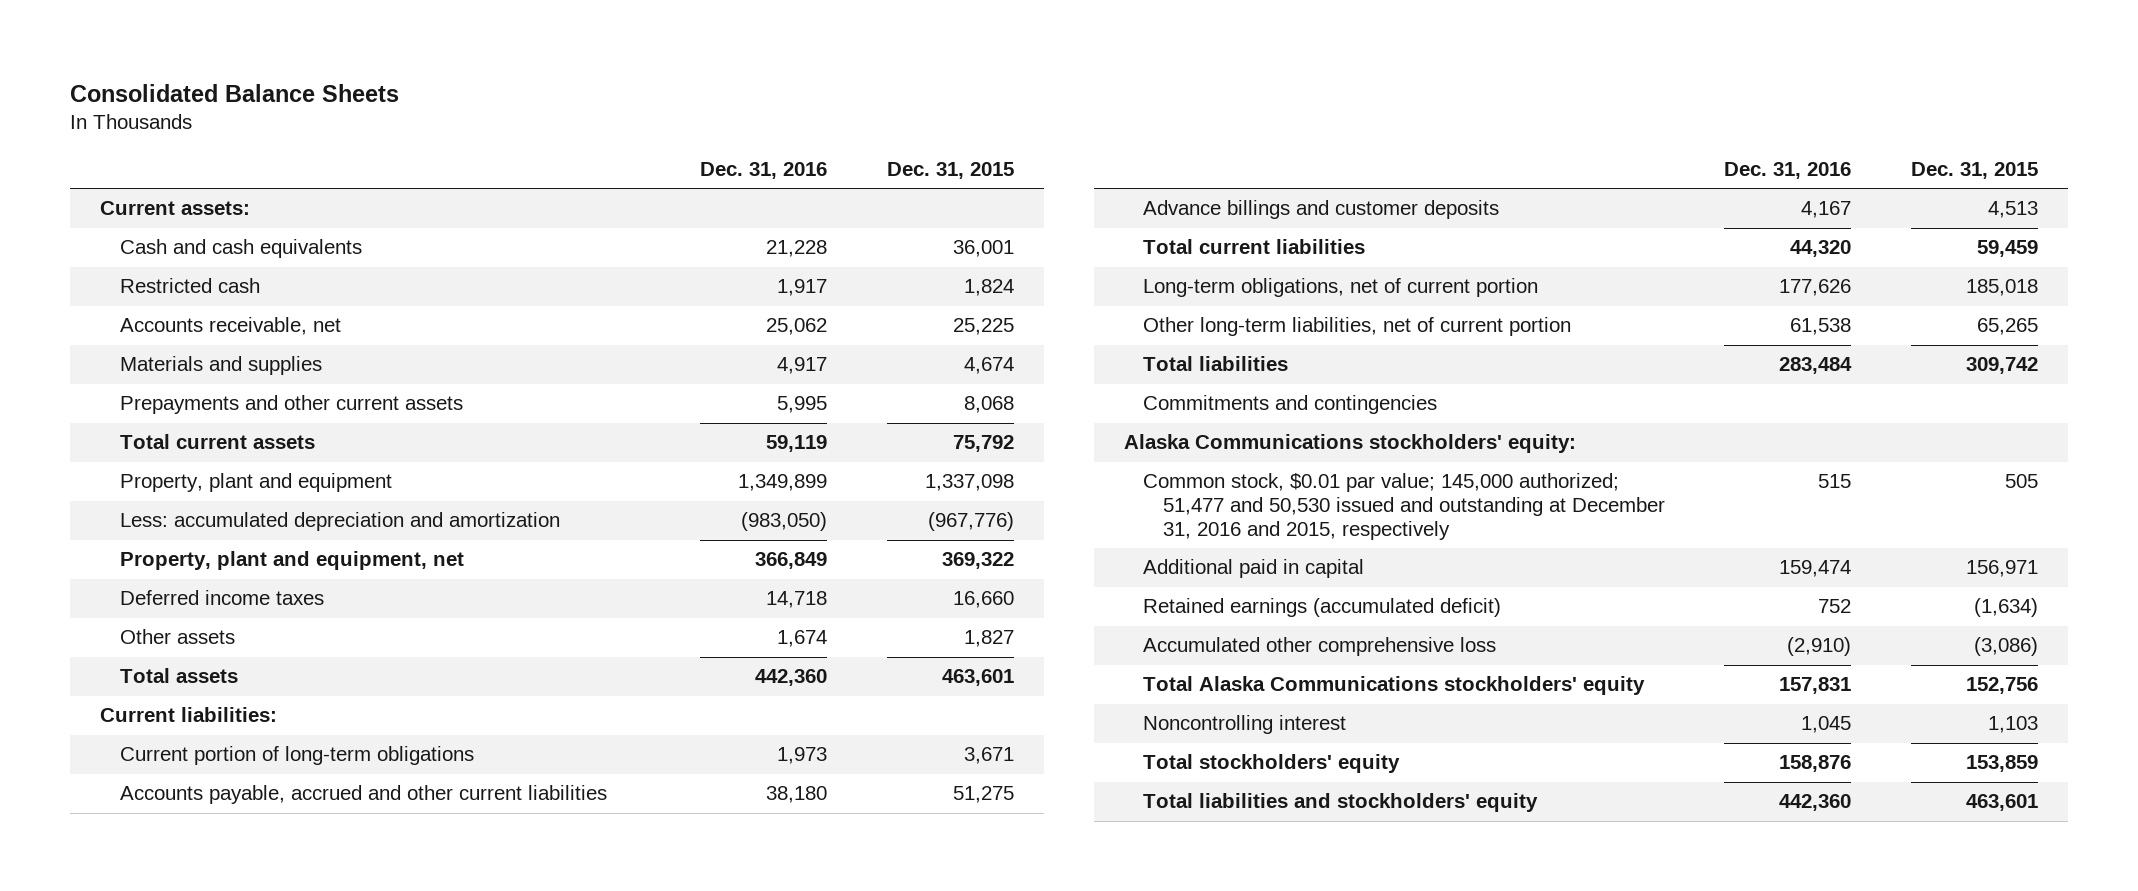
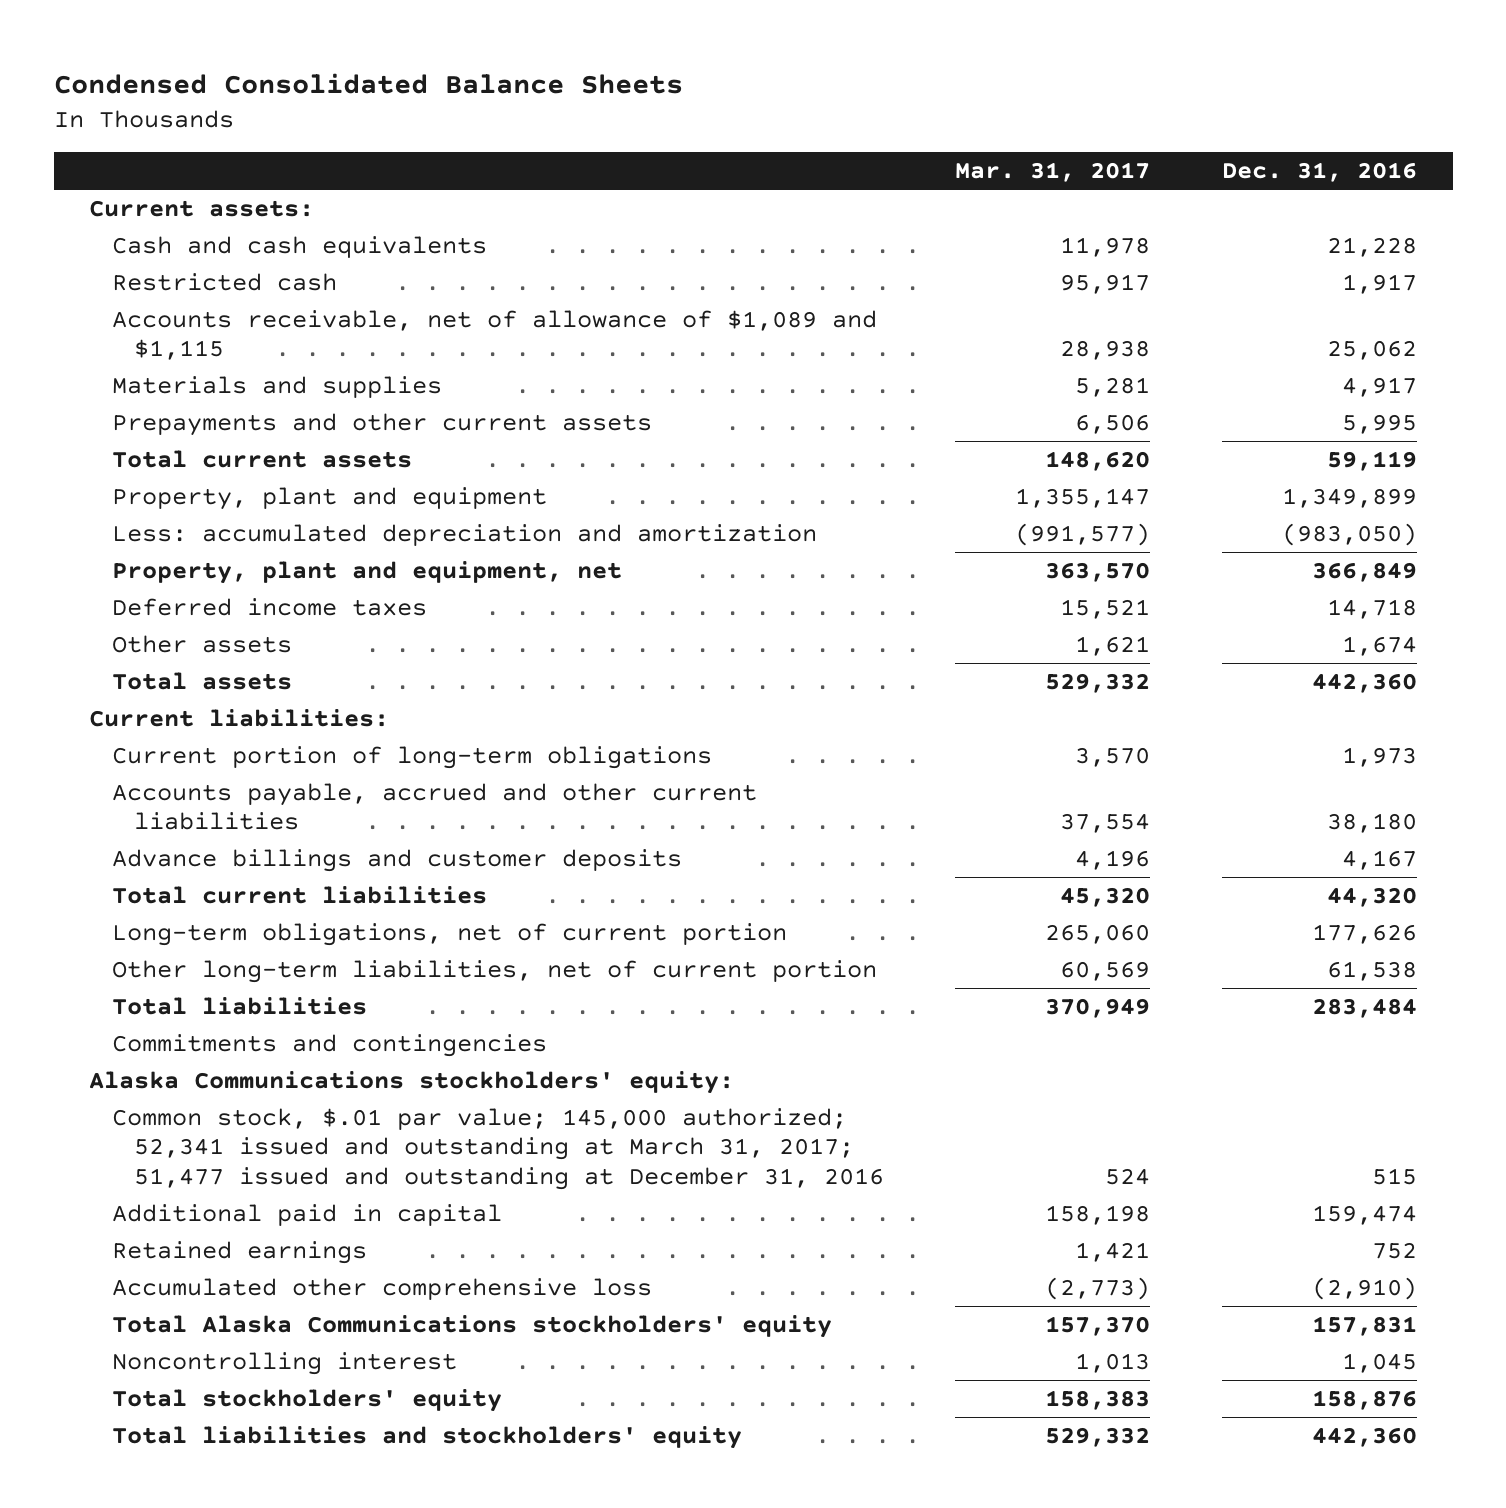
[70,83,400,102] Consolidated Balance Sheets -> [53,72,683,94] Condensed Consolidated Balance Sheets
[886,161,1014,179] Dec. 31, 2015 -> none
none -> [955,162,1151,183] Mar. 31, 2017
[119,317,341,336] Accounts receivable, net -> [111,309,877,361] Accounts receivable, net of allowance of $1,089 and $1,115
[1143,473,1665,540] Common stock, $0.01 par value; 145,000 authorized; 51,477 and 50,530 issued and outstanding at December 31, 2016 and 2015, respectively -> [111,1107,885,1191] Common stock, $.01 par value; 145,000 authorized; 52,341 issued and outstanding at March 31, 2017; 51,477 issued and outstanding at December 31, 2016
[1143,598,1502,618] Retained earnings (accumulated deficit) -> [111,1240,367,1264] Retained earnings

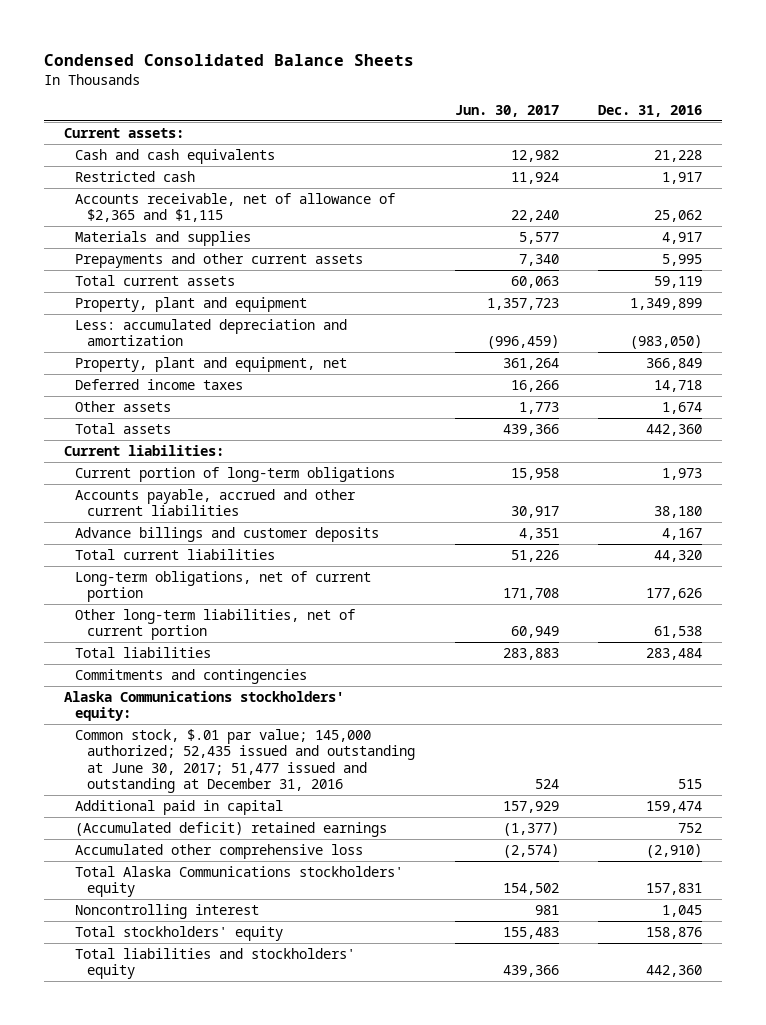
[955,162,1151,183] Mar. 31, 2017 -> none
none -> [454,105,559,118] Jun. 30, 2017
[111,309,877,361] Accounts receivable, net of allowance of $1,089 and $1,115 -> [75,192,396,223] Accounts receivable, net of allowance of $2,365 and $1,115
[111,1107,885,1191] Common stock, $.01 par value; 145,000 authorized; 52,341 issued and outstanding at March 31, 2017; 51,477 issued and outstanding at December 31, 2016 -> [75,728,416,794] Common stock, $.01 par value; 145,000 authorized; 52,435 issued and outstanding at June 30, 2017; 51,477 issued and outstanding at December 31, 2016
[111,1240,367,1264] Retained earnings -> [75,821,388,837] (Accumulated deficit) retained earnings

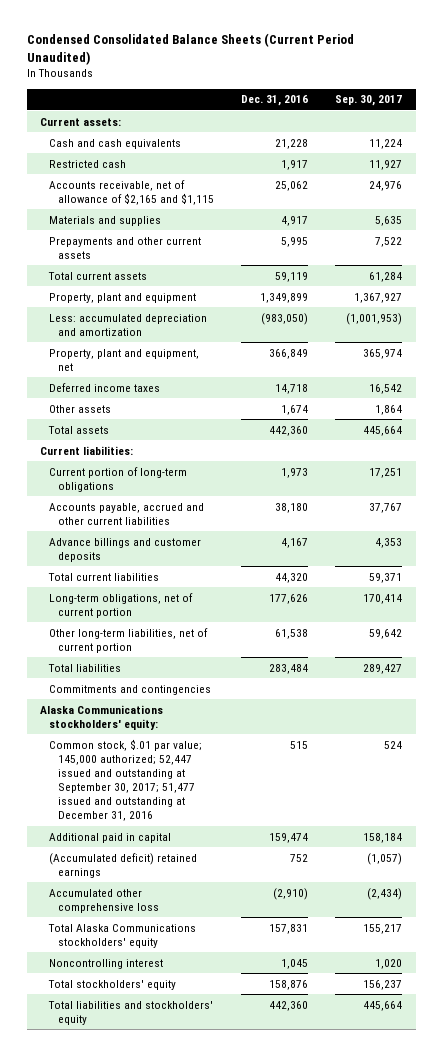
[43,53,414,66] Condensed Consolidated Balance Sheets -> [26,33,354,66] Condensed Consolidated Balance Sheets (Current Period Unaudited)
[454,105,559,118] Jun. 30, 2017 -> none
none -> [335,95,403,107] Sep. 30, 2017
[75,192,396,223] Accounts receivable, net of allowance of $2,365 and $1,115 -> [49,179,214,205] Accounts receivable, net of allowance of $2,165 and $1,115
[75,728,416,794] Common stock, $.01 par value; 145,000 authorized; 52,435 issued and outstanding at June 30, 2017; 51,477 issued and outstanding at December 31, 2016 -> [49,738,203,822] Common stock, $.01 par value; 145,000 authorized; 52,447 issued and outstanding at September 30, 2017; 51,477 issued and outstanding at December 31, 2016

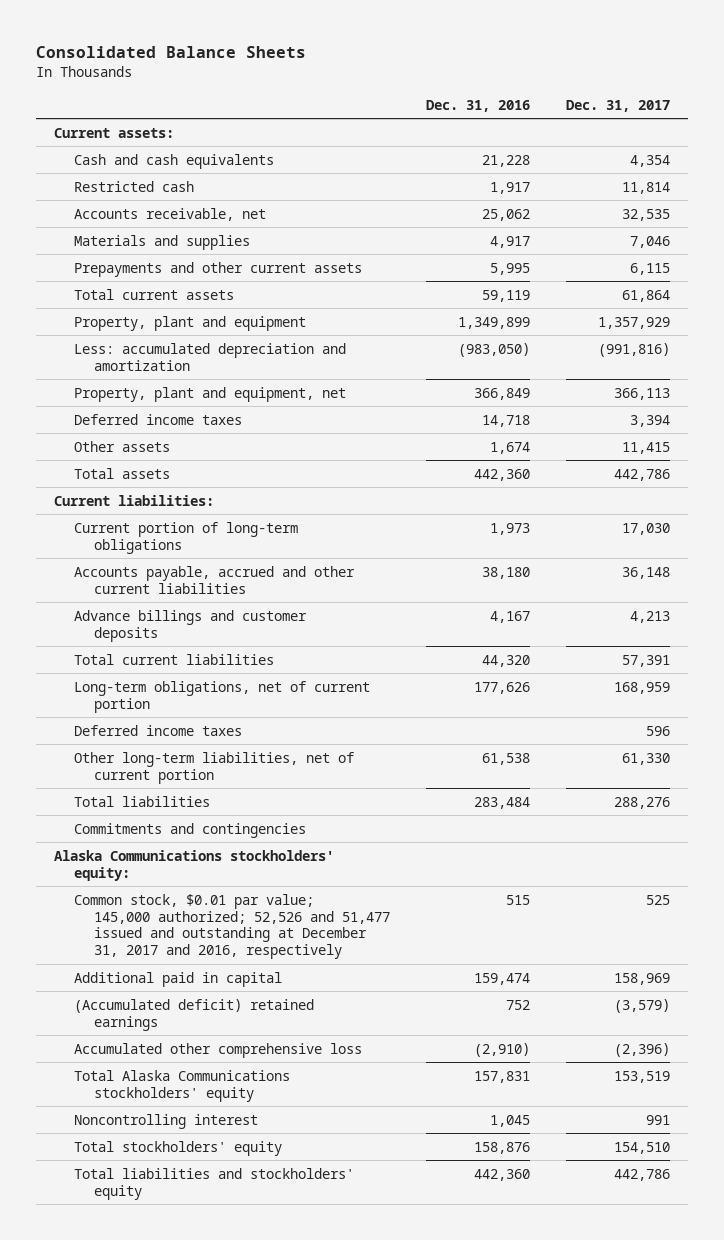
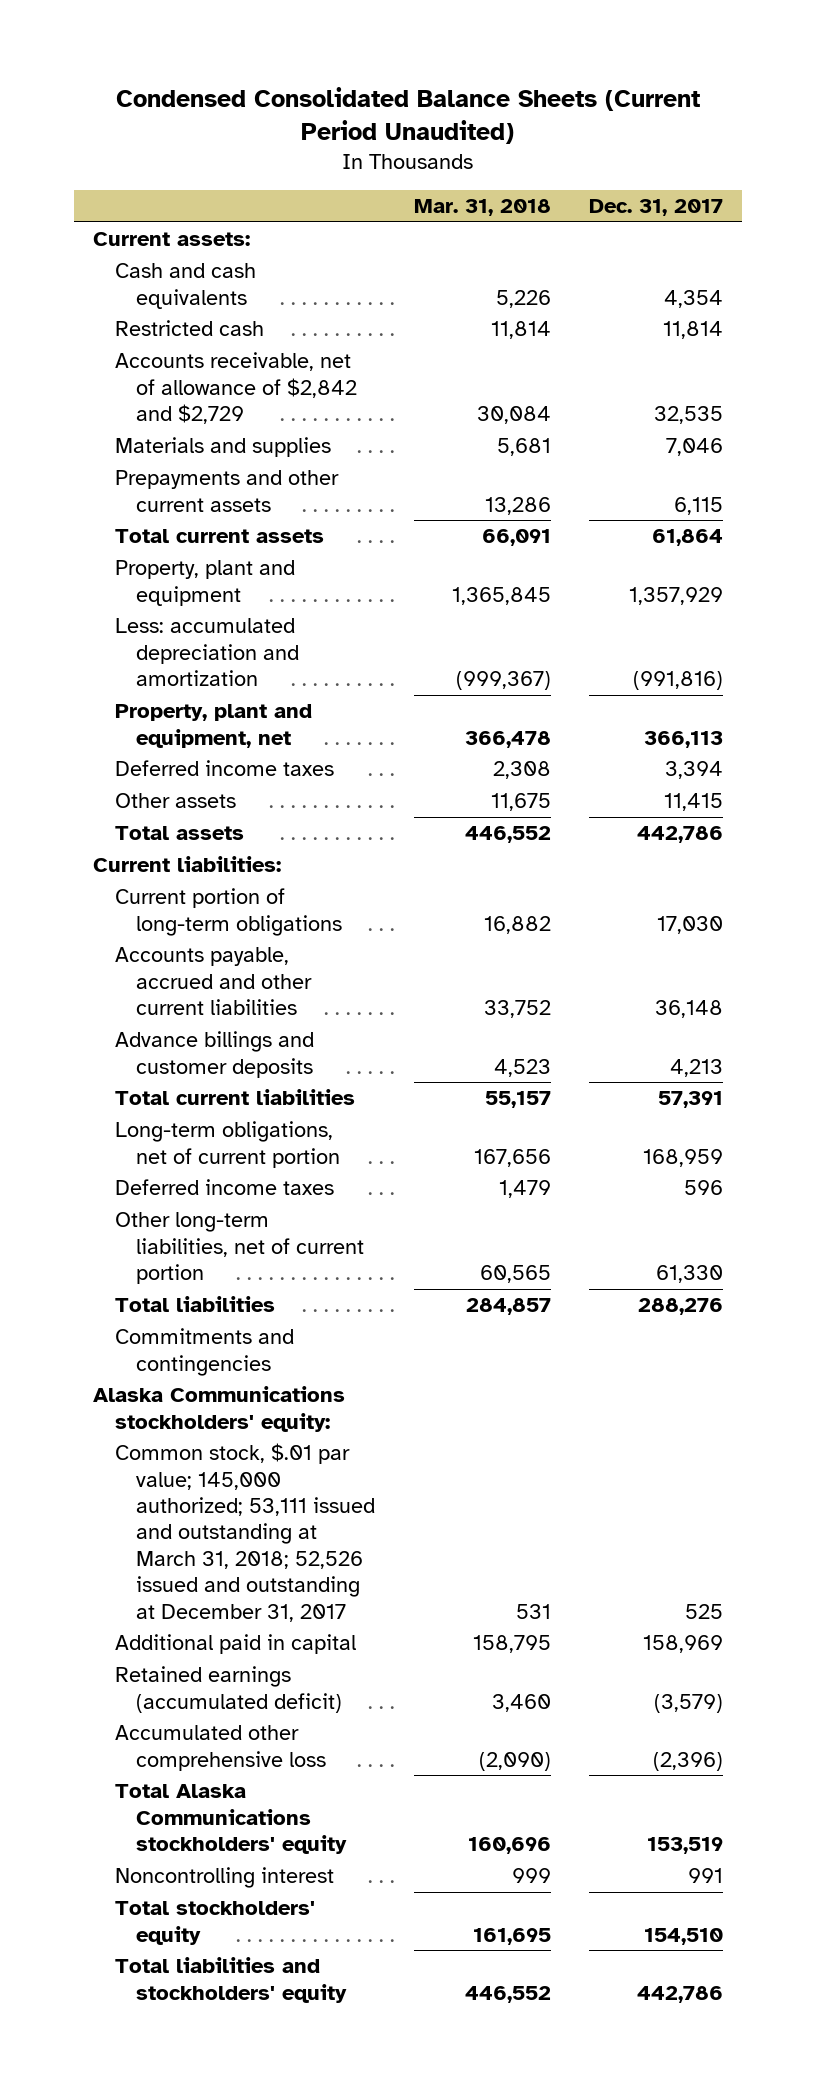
[35,45,306,58] Consolidated Balance Sheets -> [116,87,701,145] Condensed Consolidated Balance Sheets (Current Period Unaudited)
[426,99,531,112] Dec. 31, 2016 -> none
none -> [413,199,551,217] Mar. 31, 2018
[74,207,267,221] Accounts receivable, net -> [114,352,358,425] Accounts receivable, net of allowance of $2,842 and $2,729
[74,893,391,960] Common stock, $0.01 par value; 145,000 authorized; 52,526 and 51,477 issued and outstanding at December 31, 2017 and 2016, respectively -> [114,1443,376,1622] Common stock, $.01 par value; 145,000 authorized; 53,111 issued and outstanding at March 31, 2018; 52,526 issued and outstanding at December 31, 2017
[74,998,315,1031] (Accumulated deficit) retained earnings -> [114,1666,343,1713] Retained earnings (accumulated deficit)

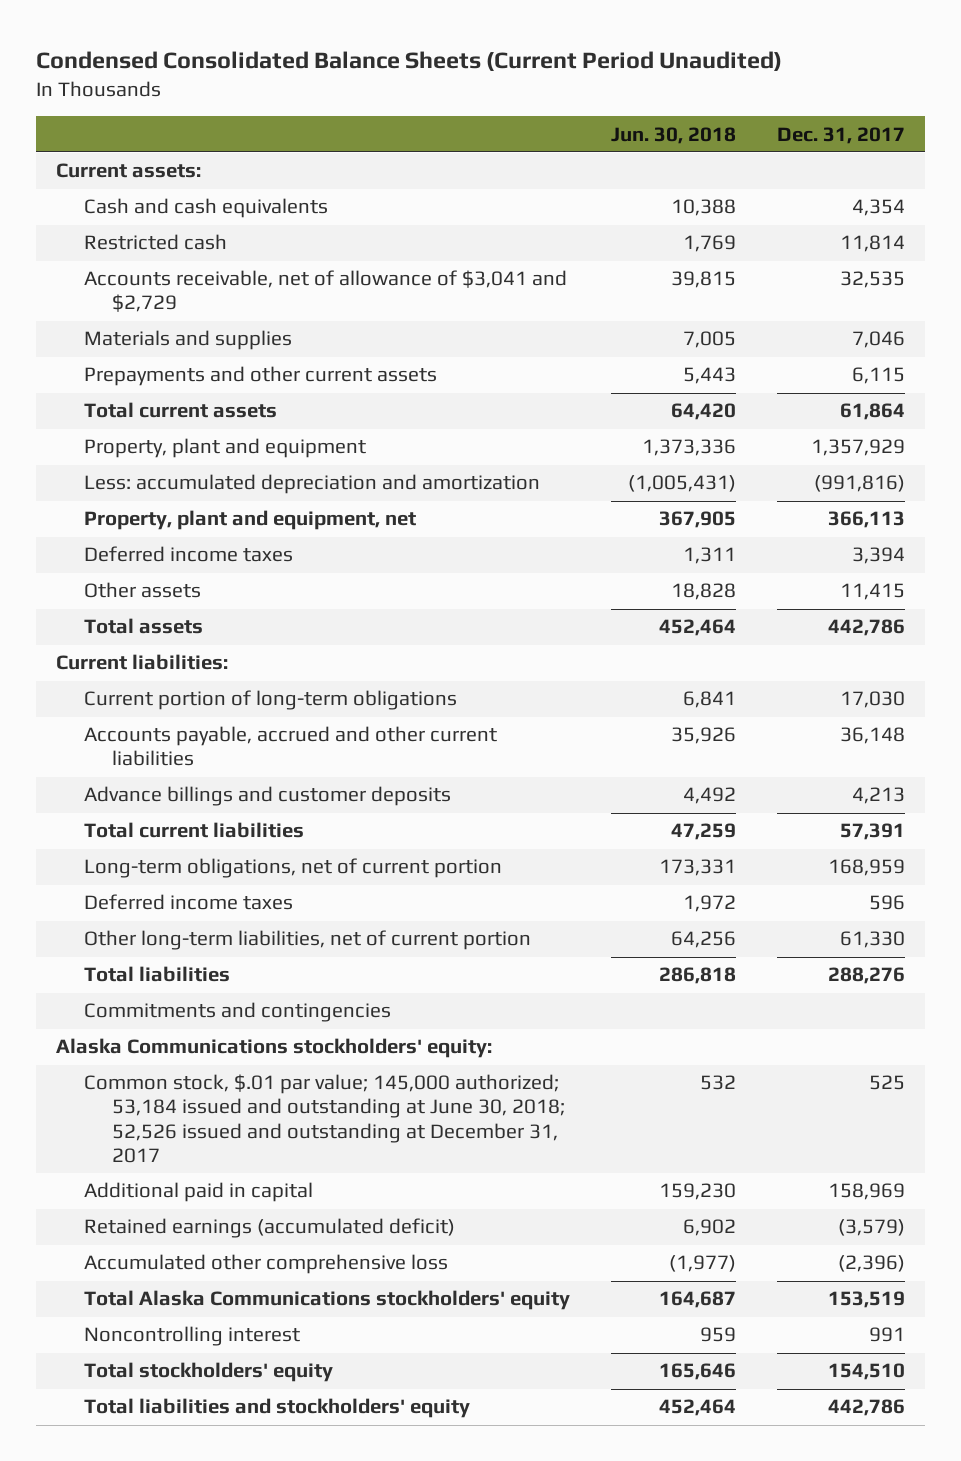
[413,199,551,217] Mar. 31, 2018 -> none
none -> [611,126,737,144] Jun. 30, 2018
[114,352,358,425] Accounts receivable, net of allowance of $2,842 and $2,729 -> [84,270,568,313] Accounts receivable, net of allowance of $3,041 and $2,729
[114,1443,376,1622] Common stock, $.01 par value; 145,000 authorized; 53,111 issued and outstanding at March 31, 2018; 52,526 issued and outstanding at December 31, 2017 -> [84,1074,566,1163] Common stock, $.01 par value; 145,000 authorized; 53,184 issued and outstanding at June 30, 2018; 52,526 issued and outstanding at December 31, 2017

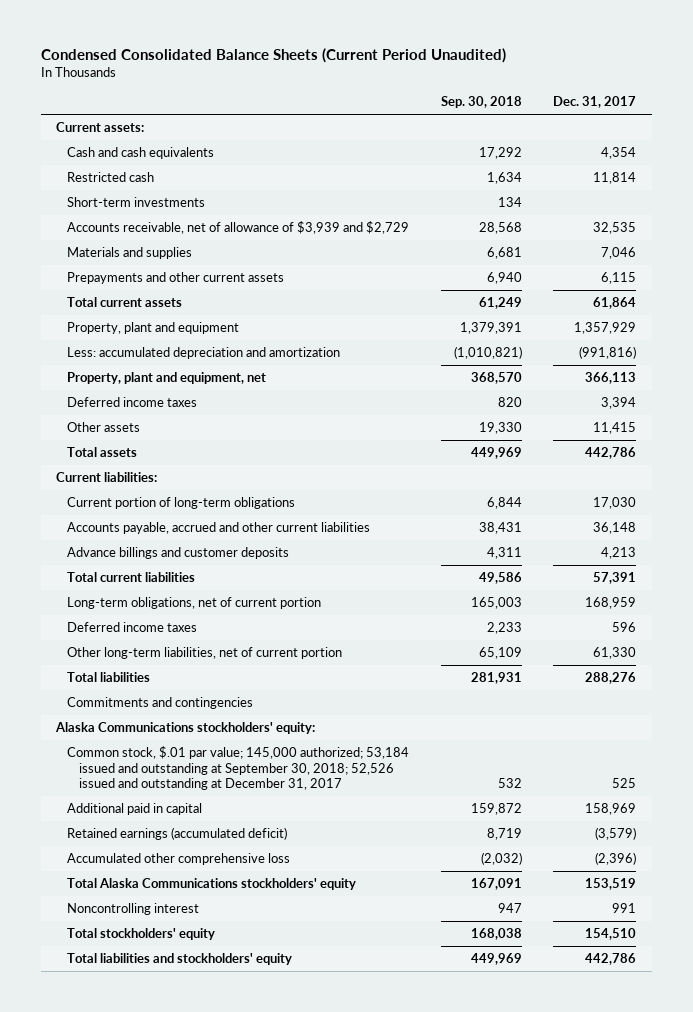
[611,126,737,144] Jun. 30, 2018 -> none
none -> [440,96,522,109] Sep. 30, 2018
none -> [67,197,206,208] Short-term investments
[84,270,568,313] Accounts receivable, net of allowance of $3,041 and $2,729 -> [67,221,410,235] Accounts receivable, net of allowance of $3,939 and $2,729
[84,1074,566,1163] Common stock, $.01 par value; 145,000 authorized; 53,184 issued and outstanding at June 30, 2018; 52,526 issued and outstanding at December 31, 2017 -> [67,746,410,791] Common stock, $.01 par value; 145,000 authorized; 53,184 issued and outstanding at September 30, 2018; 52,526 issued and outstanding at December 31, 2017

